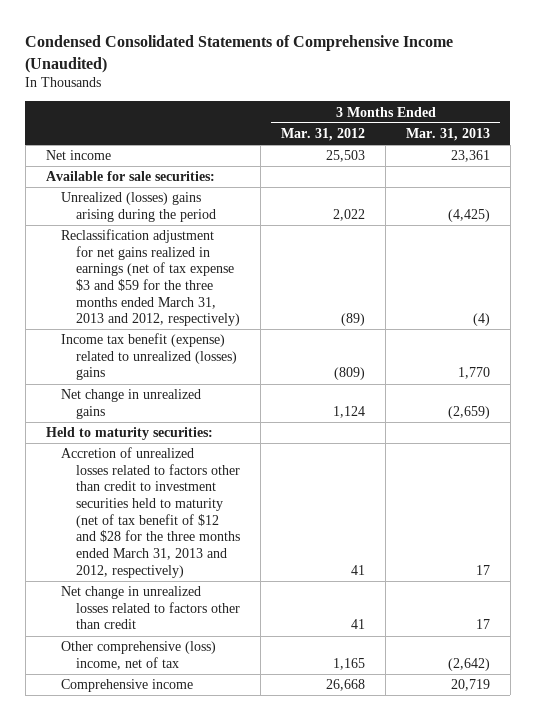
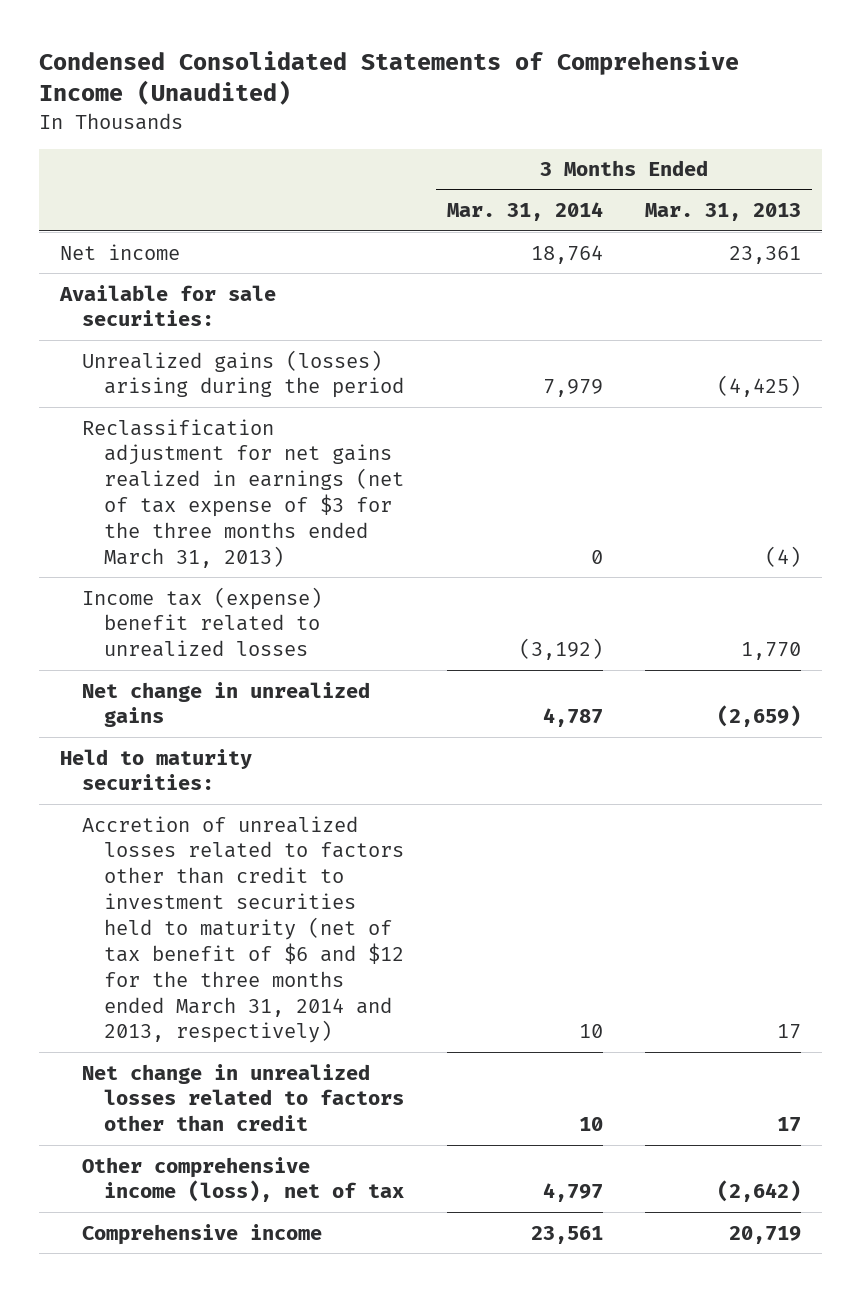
[281,127,366,141] Mar. 31, 2012 -> none
none -> [446,202,603,222] Mar. 31, 2014
[61,192,217,222] Unrealized (losses) gains arising during the period -> [82,349,404,399] Unrealized gains (losses) arising during the period
[61,229,241,327] Reclassification adjustment for net gains realized in earnings (net of tax expense $3 and $59 for the three months ended March 31, 2013 and 2012, respectively) -> [82,418,404,568] Reclassification adjustment for net gains realized in earnings (net of tax expense of $3 for the three months ended March 31, 2013)
[61,333,238,381] Income tax benefit (expense) related to unrealized (losses) gains -> [82,586,323,658] Income tax (expense) benefit related to unrealized losses
[61,447,241,578] Accretion of unrealized losses related to factors other than credit to investment securities held to maturity (net of tax benefit of $12 and $28 for the three months ended March 31, 2013 and 2012, respectively) -> [82,815,404,1044] Accretion of unrealized losses related to factors other than credit to investment securities held to maturity (net of tax benefit of $6 and $12 for the three months ended March 31, 2014 and 2013, respectively)
[61,641,217,670] Other comprehensive (loss) income, net of tax -> [82,1156,404,1203] Other comprehensive income (loss), net of tax

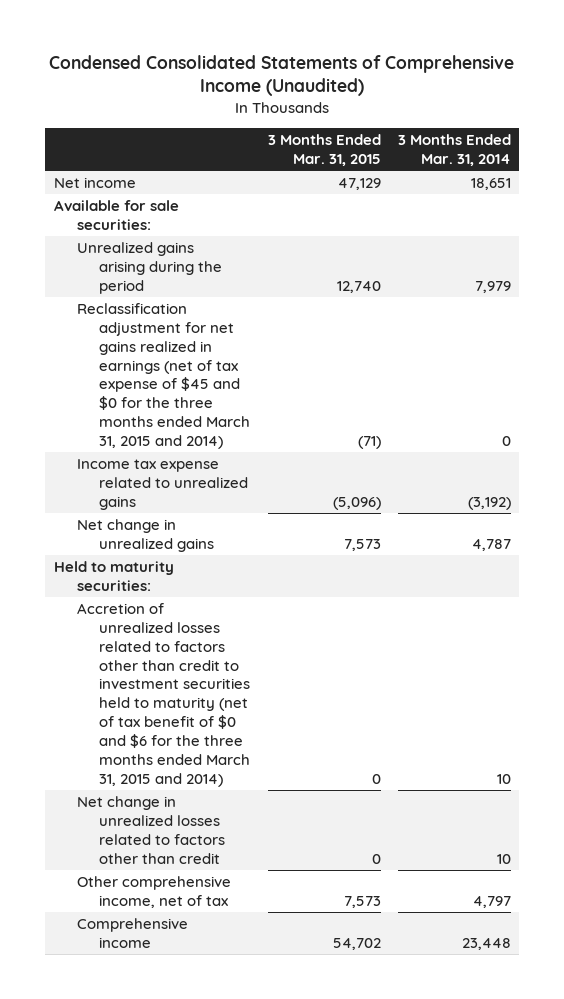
[645,203,802,222] Mar. 31, 2013 -> none
none -> [267,134,381,166] 3 Months Ended Mar. 31, 2015
[530,244,603,264] 18,764 -> [470,178,511,191] 18,651
[82,349,404,399] Unrealized gains (losses) arising during the period -> [76,242,223,294] Unrealized gains arising during the period
[82,418,404,568] Reclassification adjustment for net gains realized in earnings (net of tax expense of $3 for the three months ended March 31, 2013) -> [76,303,251,449] Reclassification adjustment for net gains realized in earnings (net of tax expense of $45 and $0 for the three months ended March 31, 2015 and 2014)
[82,586,323,658] Income tax (expense) benefit related to unrealized losses -> [76,459,249,510] Income tax expense related to unrealized gains
[82,815,404,1044] Accretion of unrealized losses related to factors other than credit to investment securities held to maturity (net of tax benefit of $6 and $12 for the three months ended March 31, 2014 and 2013, respectively) -> [76,603,251,787] Accretion of unrealized losses related to factors other than credit to investment securities held to maturity (net of tax benefit of $0 and $6 for the three months ended March 31, 2015 and 2014)
[82,1156,404,1203] Other comprehensive income (loss), net of tax -> [76,876,231,908] Other comprehensive income, net of tax
[530,1225,603,1244] 23,561 -> [461,937,511,950] 23,448

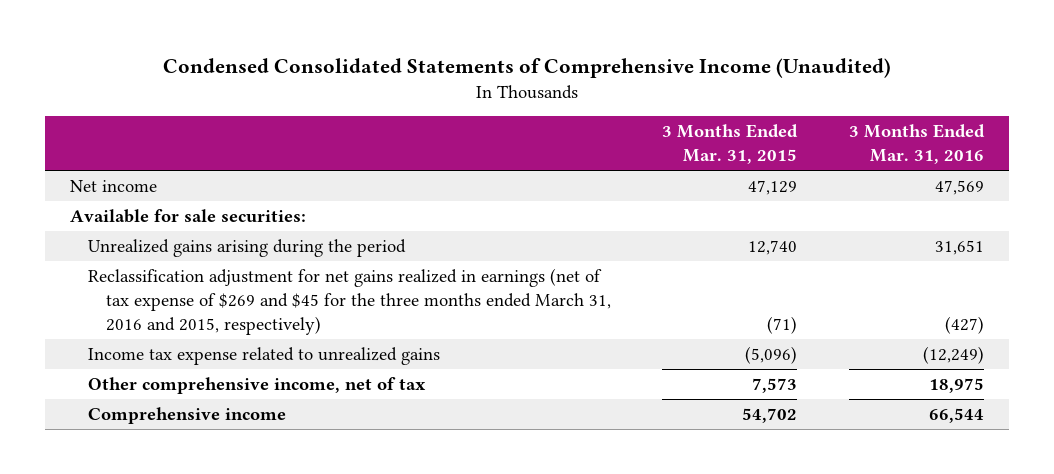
[397,134,511,166] 3 Months Ended Mar. 31, 2014 -> none
none -> [848,124,985,164] 3 Months Ended Mar. 31, 2016
[76,303,251,449] Reclassification adjustment for net gains realized in earnings (net of tax expense of $45 and $0 for the three months ended March 31, 2015 and 2014) -> [88,268,611,335] Reclassification adjustment for net gains realized in earnings (net of tax expense of $269 and $45 for the three months ended March 31, 2016 and 2015, respectively)
[76,519,215,552] Net change in unrealized gains -> none
[53,561,174,591] Held to maturity securities: -> none
[76,603,251,787] Accretion of unrealized losses related to factors other than credit to investment securities held to maturity (net of tax benefit of $0 and $6 for the three months ended March 31, 2015 and 2014) -> none
[76,796,226,864] Net change in unrealized losses related to factors other than credit -> none

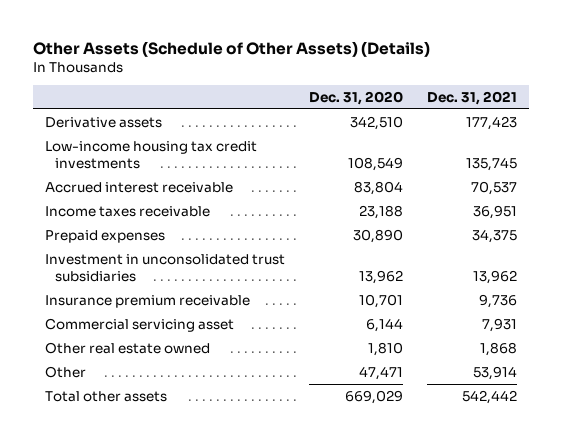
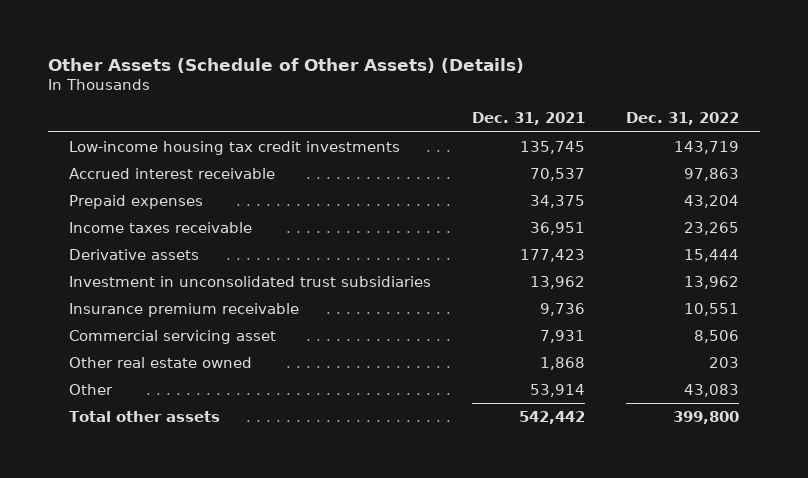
[309,90,404,105] Dec. 31, 2020 -> none
none -> [626,112,740,126] Dec. 31, 2022
[45,205,211,217] Income taxes receivable -> [68,221,252,233] Income taxes receivable
[45,116,163,128] Derivative assets -> [68,248,199,260] Derivative assets

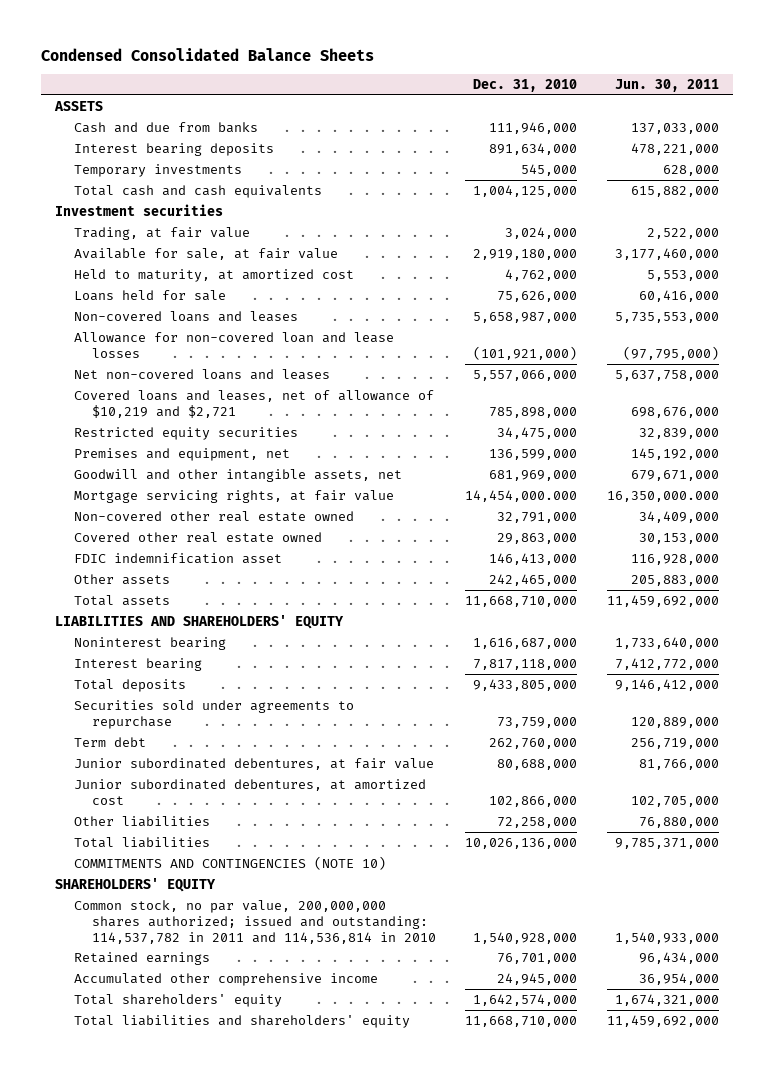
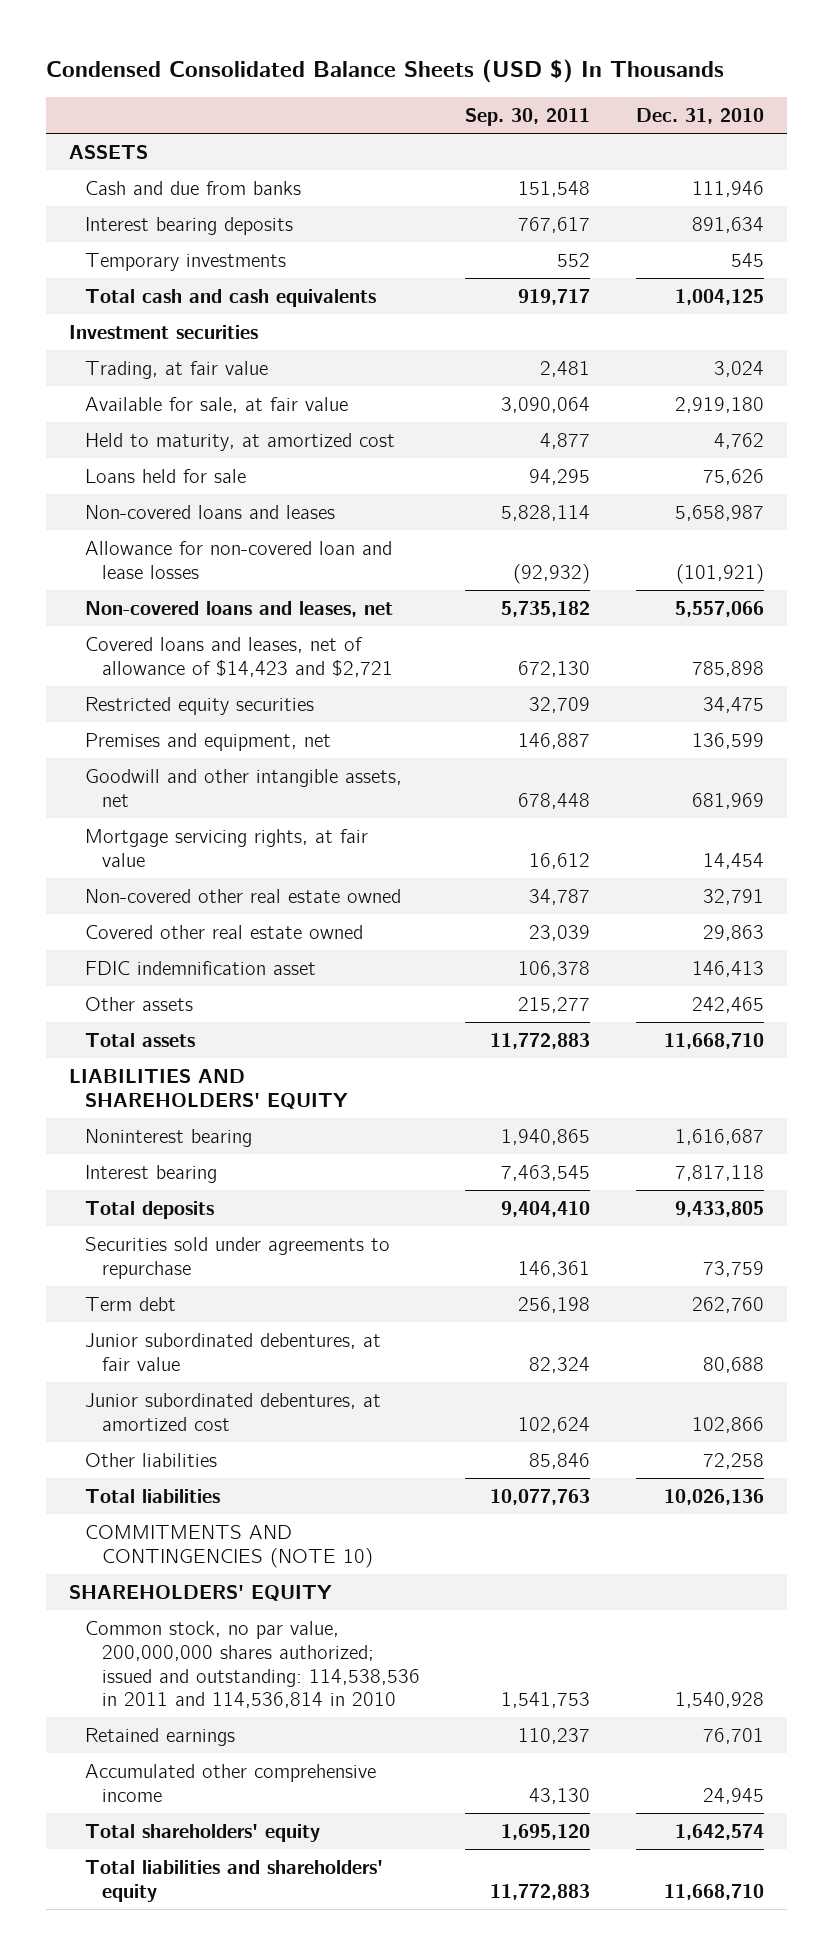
[40,47,374,61] Condensed Consolidated Balance Sheets -> [46,59,725,84] Condensed Consolidated Balance Sheets (USD $) In Thousands
[614,78,719,92] Jun. 30, 2011 -> none
none -> [465,108,591,127] Sep. 30, 2011
[489,121,578,134] 111,946,000 -> [692,180,765,197] 111,946
[489,142,578,155] 891,634,000 -> [692,216,765,233] 891,634
[521,163,578,176] 545,000 -> [731,252,765,267] 545
[473,184,578,197] 1,004,125,000 -> [675,288,765,305] 1,004,125
[505,226,578,239] 3,024,000 -> [714,360,765,377] 3,024
[473,248,578,260] 2,919,180,000 -> [675,396,765,413] 2,919,180
[505,268,578,281] 4,762,000 -> [714,432,765,449] 4,762
[497,290,578,302] 75,626,000 -> [703,468,765,485] 75,626
[473,311,578,323] 5,658,987,000 -> [675,504,765,521] 5,658,987
[473,345,578,360] (101,921,000) -> [676,563,765,584] (101,921)
[73,368,330,380] Net non-covered loans and leases -> [85,600,394,617] Non-covered loans and leases, net
[473,369,578,381] 5,557,066,000 -> [675,600,765,617] 5,557,066
[73,389,434,418] Covered loans and leases, net of allowance of $10,219 and $2,721 -> [85,636,393,677] Covered loans and leases, net of allowance of $14,423 and $2,721
[489,406,578,418] 785,898,000 -> [692,660,765,677] 785,898
[497,426,578,439] 34,475,000 -> [703,696,765,713] 34,475
[489,448,578,460] 136,599,000 -> [692,732,765,749] 136,599
[489,469,578,481] 681,969,000 -> [692,792,765,809] 681,969
[465,489,578,502] 14,454,000.000 -> [703,852,765,869] 14,454
[497,511,578,523] 32,791,000 -> [703,888,765,905] 32,791
[497,532,578,544] 29,863,000 -> [703,924,765,941] 29,863
[489,552,578,565] 146,413,000 -> [692,960,765,977] 146,413
[489,573,578,586] 242,465,000 -> [692,996,765,1013] 242,465
[465,595,578,607] 11,668,710,000 -> [664,1032,765,1049] 11,668,710
[473,637,578,649] 1,616,687,000 -> [675,1128,765,1145] 1,616,687
[473,658,578,670] 7,817,118,000 -> [675,1164,765,1181] 7,817,118
[473,678,578,691] 9,433,805,000 -> [675,1200,765,1217] 9,433,805
[497,716,578,728] 73,759,000 -> [703,1260,765,1277] 73,759
[489,737,578,749] 262,760,000 -> [692,1296,765,1313] 262,760
[497,758,578,770] 80,688,000 -> [703,1356,765,1373] 80,688
[489,795,578,807] 102,866,000 -> [692,1416,765,1433] 102,866
[497,816,578,828] 72,258,000 -> [703,1452,765,1469] 72,258
[465,837,578,849] 10,026,136,000 -> [664,1488,765,1505] 10,026,136
[73,899,437,944] Common stock, no par value, 200,000,000 shares authorized; issued and outstanding: 114,537,782 in 2011 and 114,536,814 in 2010 -> [85,1620,420,1709] Common stock, no par value, 200,000,000 shares authorized; issued and outstanding: 114,538,536 in 2011 and 114,536,814 in 2010
[473,931,578,944] 1,540,928,000 -> [675,1692,765,1709] 1,540,928
[497,952,578,964] 76,701,000 -> [703,1727,765,1744] 76,701
[497,972,578,985] 24,945,000 -> [703,1787,765,1804] 24,945
[473,993,578,1006] 1,642,574,000 -> [675,1823,765,1840] 1,642,574
[465,1015,578,1027] 11,668,710,000 -> [664,1883,765,1900] 11,668,710

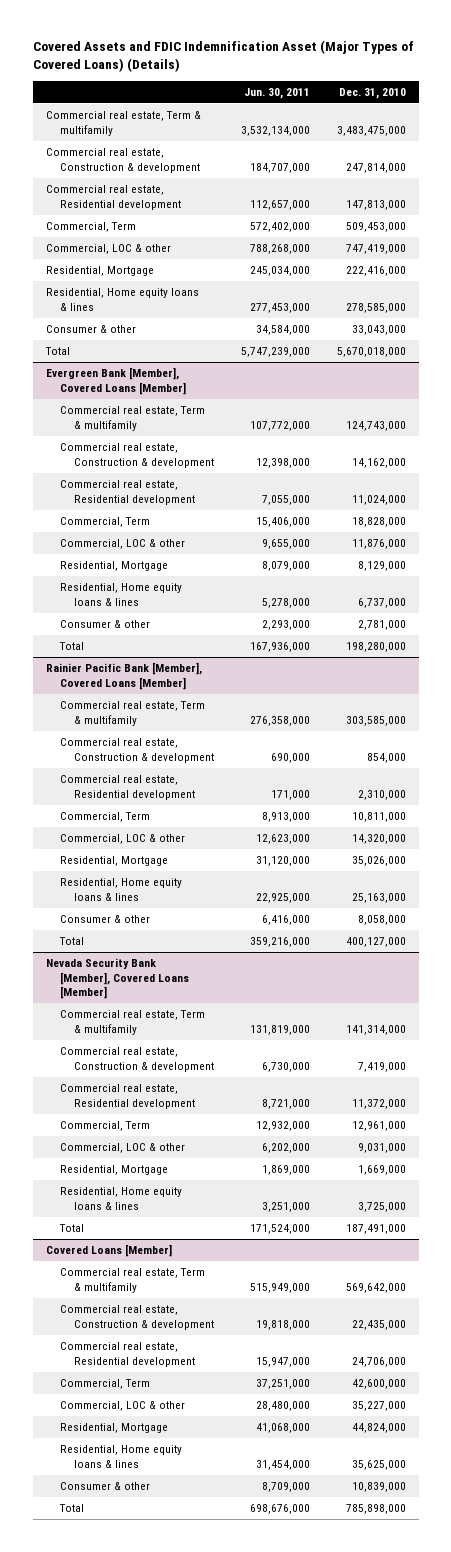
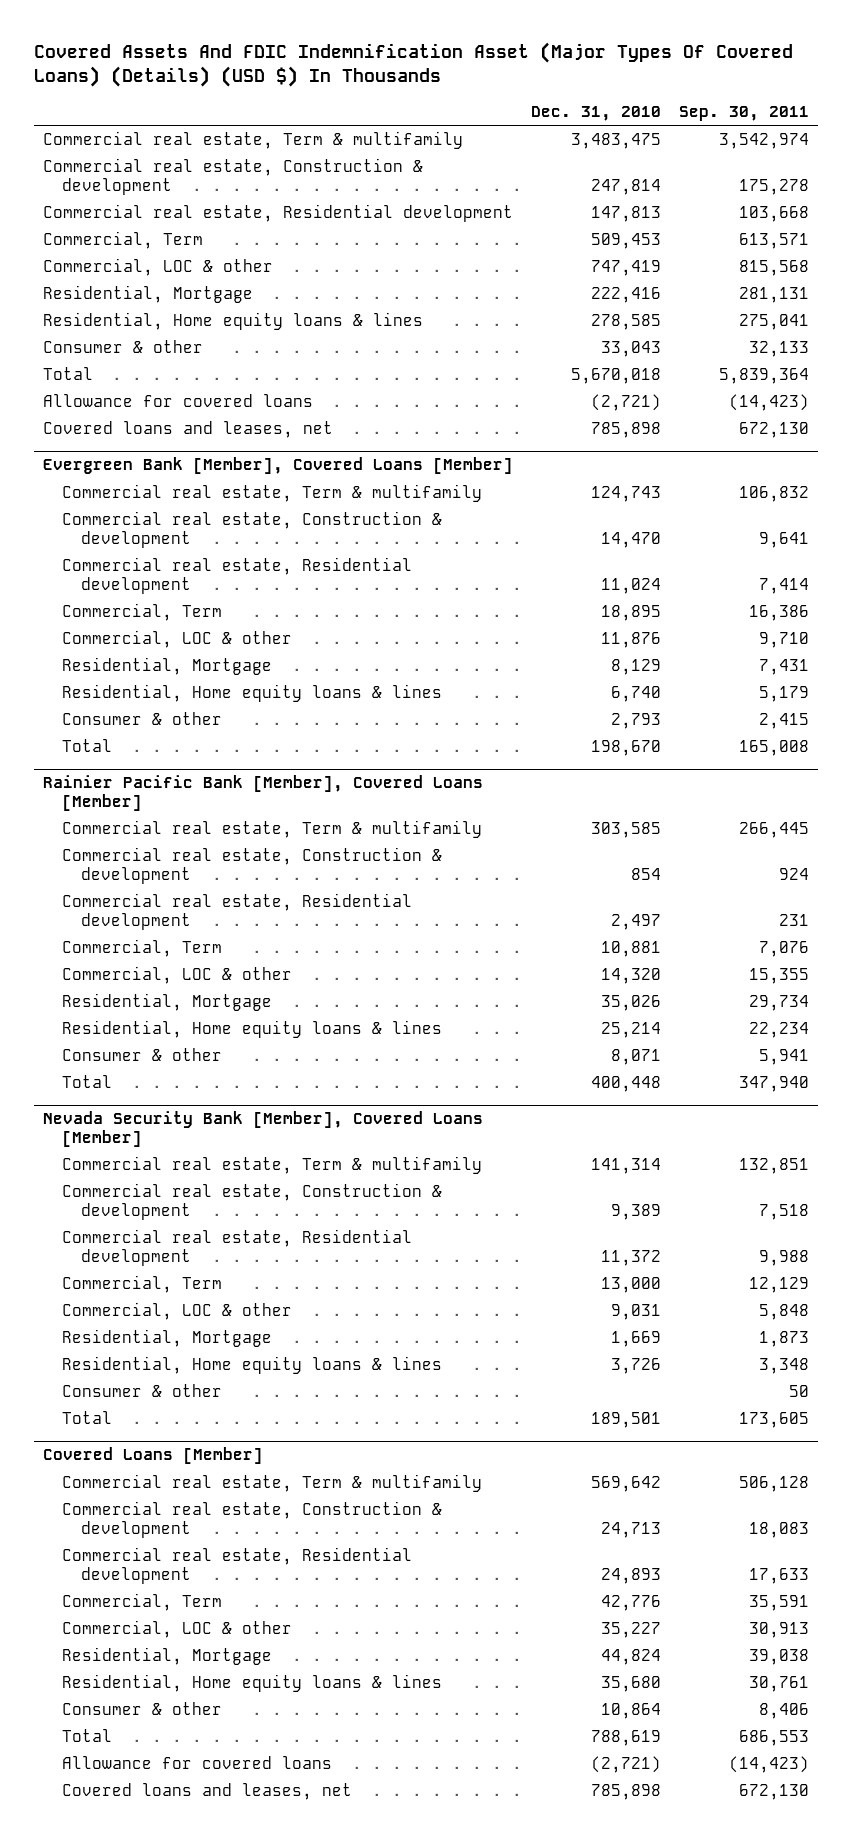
[32,39,414,72] Covered Assets and FDIC Indemnification Asset (Major Types of Covered Loans) (Details) -> [34,42,794,88] Covered Assets And FDIC Indemnification Asset (Major Types Of Covered Loans) (Details) (USD $) In Thousands
[243,87,310,99] Jun. 30, 2011 -> none
none -> [678,105,809,121] Sep. 30, 2011
[336,125,406,136] 3,483,475,000 -> [570,133,661,150] 3,483,475
[345,162,406,173] 247,814,000 -> [590,178,661,195] 247,814
[345,199,406,210] 147,813,000 -> [590,206,661,223] 147,813
[345,222,406,233] 509,453,000 -> [590,233,661,250] 509,453
[345,244,406,255] 747,419,000 -> [590,260,661,277] 747,419
[345,266,406,277] 222,416,000 -> [590,287,661,304] 222,416
[345,302,406,313] 278,585,000 -> [590,314,661,331] 278,585
[351,325,406,336] 33,043,000 -> [600,341,661,358] 33,043
[336,347,406,358] 5,670,018,000 -> [570,368,661,385] 5,670,018
none -> [43,394,314,408] Allowance for covered loans
none -> [43,421,334,439] Covered loans and leases, net
[345,420,406,431] 124,743,000 -> [590,486,661,503] 124,743
[351,457,406,468] 14,162,000 -> [600,531,661,548] 14,470
[351,494,406,505] 11,024,000 -> [600,577,661,594] 11,024
[351,517,406,528] 18,828,000 -> [600,605,661,622] 18,895
[351,539,406,550] 11,876,000 -> [600,632,661,649] 11,876
[357,561,406,572] 8,129,000 -> [610,659,661,676] 8,129
[357,597,406,608] 6,737,000 -> [610,686,661,703] 6,740
[357,620,406,631] 2,781,000 -> [610,713,661,730] 2,793
[345,642,406,653] 198,280,000 -> [590,740,661,757] 198,670
[345,715,406,726] 303,585,000 -> [590,822,661,839] 303,585
[366,752,406,763] 854,000 -> [630,867,661,880] 854
[357,789,406,800] 2,310,000 -> [610,913,661,930] 2,497
[351,812,406,823] 10,811,000 -> [600,941,661,958] 10,881
[351,834,406,845] 14,320,000 -> [600,968,661,985] 14,320
[351,856,406,867] 35,026,000 -> [600,995,661,1012] 35,026
[351,892,406,903] 25,163,000 -> [600,1022,661,1039] 25,214
[357,915,406,926] 8,058,000 -> [610,1049,661,1066] 8,071
[345,937,406,948] 400,127,000 -> [590,1076,661,1093] 400,448
[345,1024,406,1035] 141,314,000 -> [590,1158,661,1175] 141,314
[357,1061,406,1072] 7,419,000 -> [610,1203,661,1220] 9,389
[351,1098,406,1109] 11,372,000 -> [600,1249,661,1266] 11,372
[351,1121,406,1132] 12,961,000 -> [600,1277,661,1294] 13,000
[357,1143,406,1154] 9,031,000 -> [610,1304,661,1321] 9,031
[357,1165,406,1176] 1,669,000 -> [610,1331,661,1348] 1,669
[357,1201,406,1212] 3,725,000 -> [610,1358,661,1375] 3,726
none -> [61,1384,222,1398] Consumer & other
[345,1224,406,1235] 187,491,000 -> [590,1412,661,1429] 189,501
[345,1282,406,1293] 569,642,000 -> [590,1476,661,1493] 569,642
[351,1319,406,1330] 22,435,000 -> [600,1521,661,1538] 24,713
[351,1356,406,1367] 24,706,000 -> [600,1567,661,1584] 24,893
[351,1379,406,1390] 42,600,000 -> [600,1595,661,1612] 42,776
[351,1401,406,1412] 35,227,000 -> [600,1622,661,1639] 35,227
[351,1423,406,1434] 44,824,000 -> [600,1649,661,1666] 44,824
[351,1459,406,1470] 35,625,000 -> [600,1676,661,1693] 35,680
[351,1482,406,1493] 10,839,000 -> [600,1703,661,1720] 10,864
[345,1504,406,1515] 785,898,000 -> [590,1730,661,1747] 788,619
none -> [61,1756,332,1770] Allowance for covered loans
none -> [61,1783,352,1801] Covered loans and leases, net

